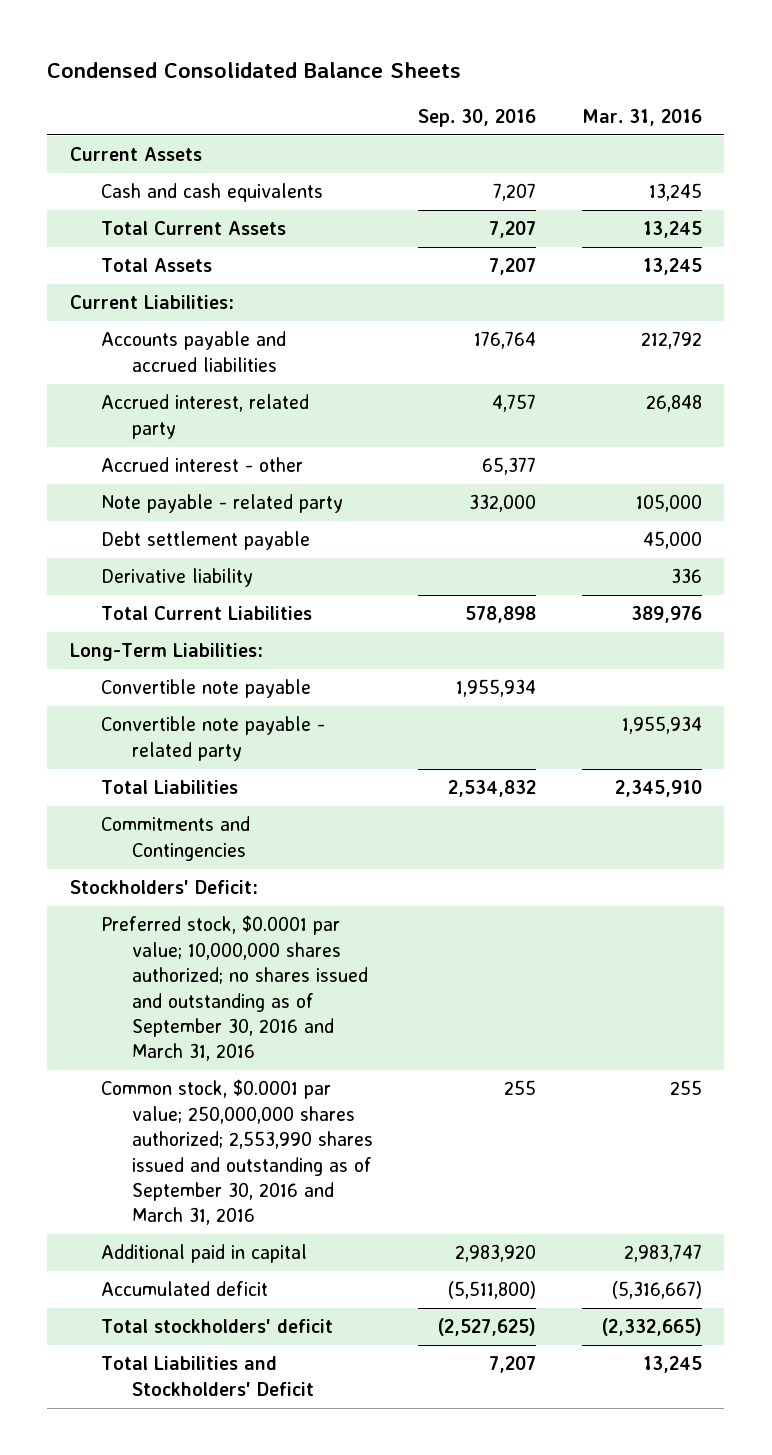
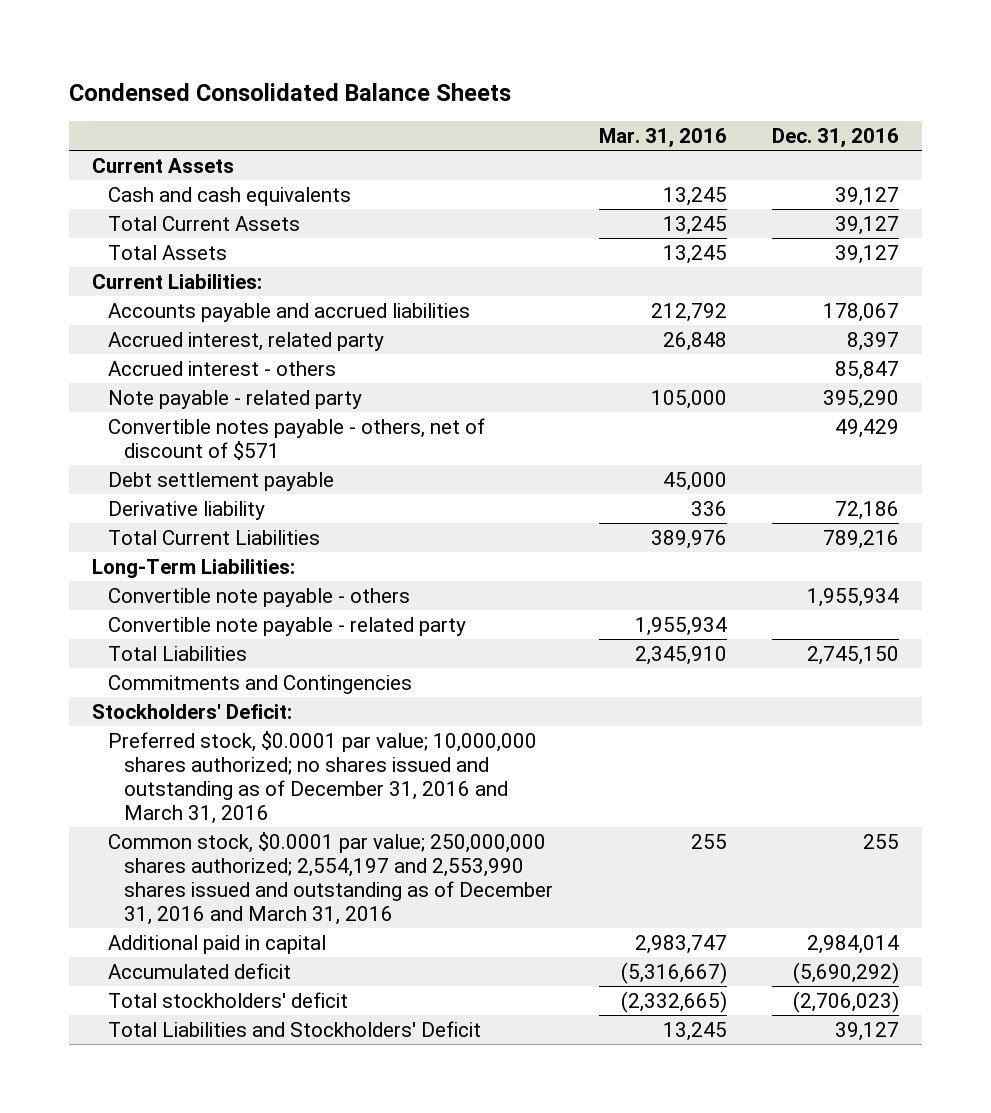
[418,108,537,127] Sep. 30, 2016 -> none
none -> [772,127,900,148] Dec. 31, 2016
[100,457,303,473] Accrued interest - other -> [107,360,336,376] Accrued interest - others
none -> [107,417,485,460] Convertible notes payable - others, net of discount of $571
[100,679,311,699] Convertible note payable -> [107,587,410,607] Convertible note payable - others
[100,915,368,1062] Preferred stock, $0.0001 par value; 10,000,000 shares authorized; no shares issued and outstanding as of September 30, 2016 and March 31, 2016 -> [107,730,537,824] Preferred stock, $0.0001 par value; 10,000,000 shares authorized; no shares issued and outstanding as of December 31, 2016 and March 31, 2016
[100,1079,373,1226] Common stock, $0.0001 par value; 250,000,000 shares authorized; 2,553,990 shares issued and outstanding as of September 30, 2016 and March 31, 2016 -> [107,831,554,925] Common stock, $0.0001 par value; 250,000,000 shares authorized; 2,554,197 and 2,553,990 shares issued and outstanding as of December 31, 2016 and March 31, 2016

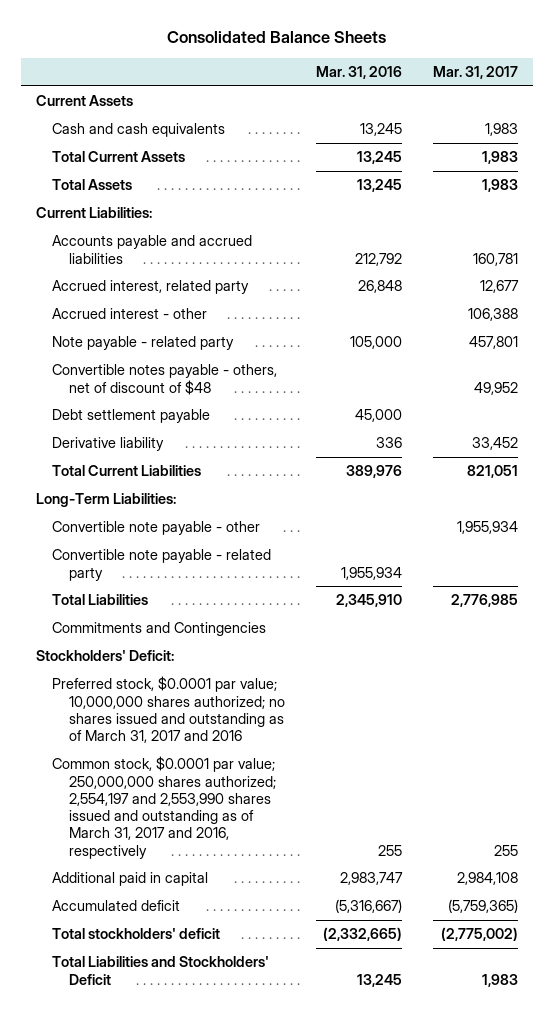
[68,82,511,101] Condensed Consolidated Balance Sheets -> [166,31,386,44] Consolidated Balance Sheets
[772,127,900,148] Dec. 31, 2016 -> none
none -> [432,66,518,80] Mar. 31, 2017
[107,360,336,376] Accrued interest - others -> [52,308,208,320] Accrued interest - other
[107,417,485,460] Convertible notes payable - others, net of discount of $571 -> [52,364,278,395] Convertible notes payable - others, net of discount of $48
[107,587,410,607] Convertible note payable - others -> [52,521,261,536] Convertible note payable - other
[107,730,537,824] Preferred stock, $0.0001 par value; 10,000,000 shares authorized; no shares issued and outstanding as of December 31, 2016 and March 31, 2016 -> [52,676,285,744] Preferred stock, $0.0001 par value; 10,000,000 shares authorized; no shares issued and outstanding as of March 31, 2017 and 2016
[107,831,554,925] Common stock, $0.0001 par value; 250,000,000 shares authorized; 2,554,197 and 2,553,990 shares issued and outstanding as of December 31, 2016 and March 31, 2016 -> [52,756,276,859] Common stock, $0.0001 par value; 250,000,000 shares authorized; 2,554,197 and 2,553,990 shares issued and outstanding as of March 31, 2017 and 2016, respectively

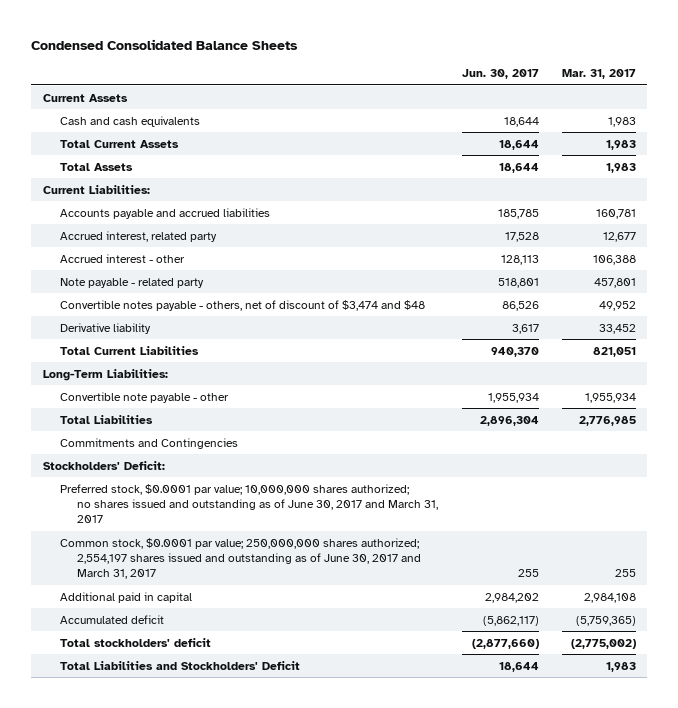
[166,31,386,44] Consolidated Balance Sheets -> [30,38,298,50] Condensed Consolidated Balance Sheets
[315,66,402,80] Mar. 31, 2016 -> none
none -> [461,69,539,80] Jun. 30, 2017
[52,409,211,424] Debt settlement payable -> none
[52,364,278,395] Convertible notes payable - others, net of discount of $48 -> [60,299,426,311] Convertible notes payable - others, net of discount of $3,474 and $48
[52,549,272,581] Convertible note payable - related party -> none
[52,676,285,744] Preferred stock, $0.0001 par value; 10,000,000 shares authorized; no shares issued and outstanding as of March 31, 2017 and 2016 -> [60,483,439,524] Preferred stock, $0.0001 par value; 10,000,000 shares authorized; no shares issued and outstanding as of June 30, 2017 and March 31, 2017
[52,756,276,859] Common stock, $0.0001 par value; 250,000,000 shares authorized; 2,554,197 and 2,553,990 shares issued and outstanding as of March 31, 2017 and 2016, respectively -> [60,537,422,580] Common stock, $0.0001 par value; 250,000,000 shares authorized; 2,554,197 shares issued and outstanding as of June 30, 2017 and March 31, 2017

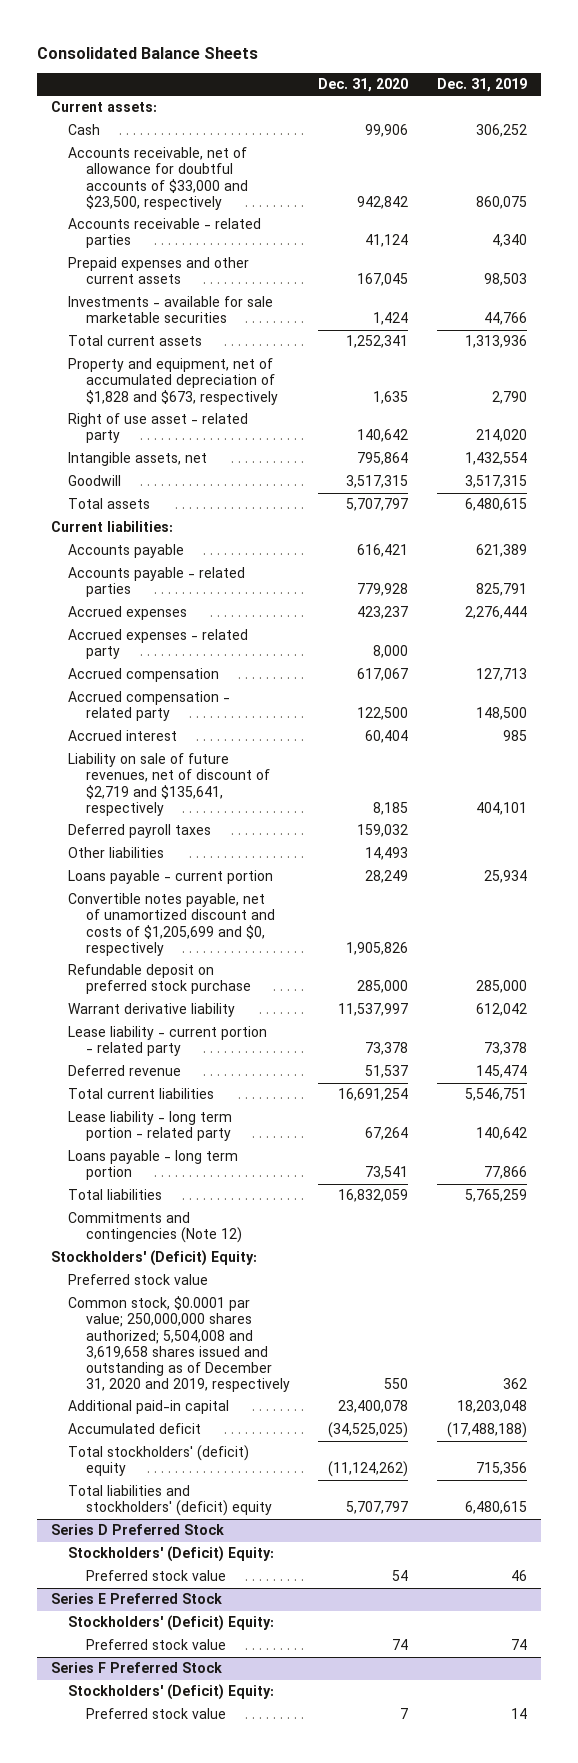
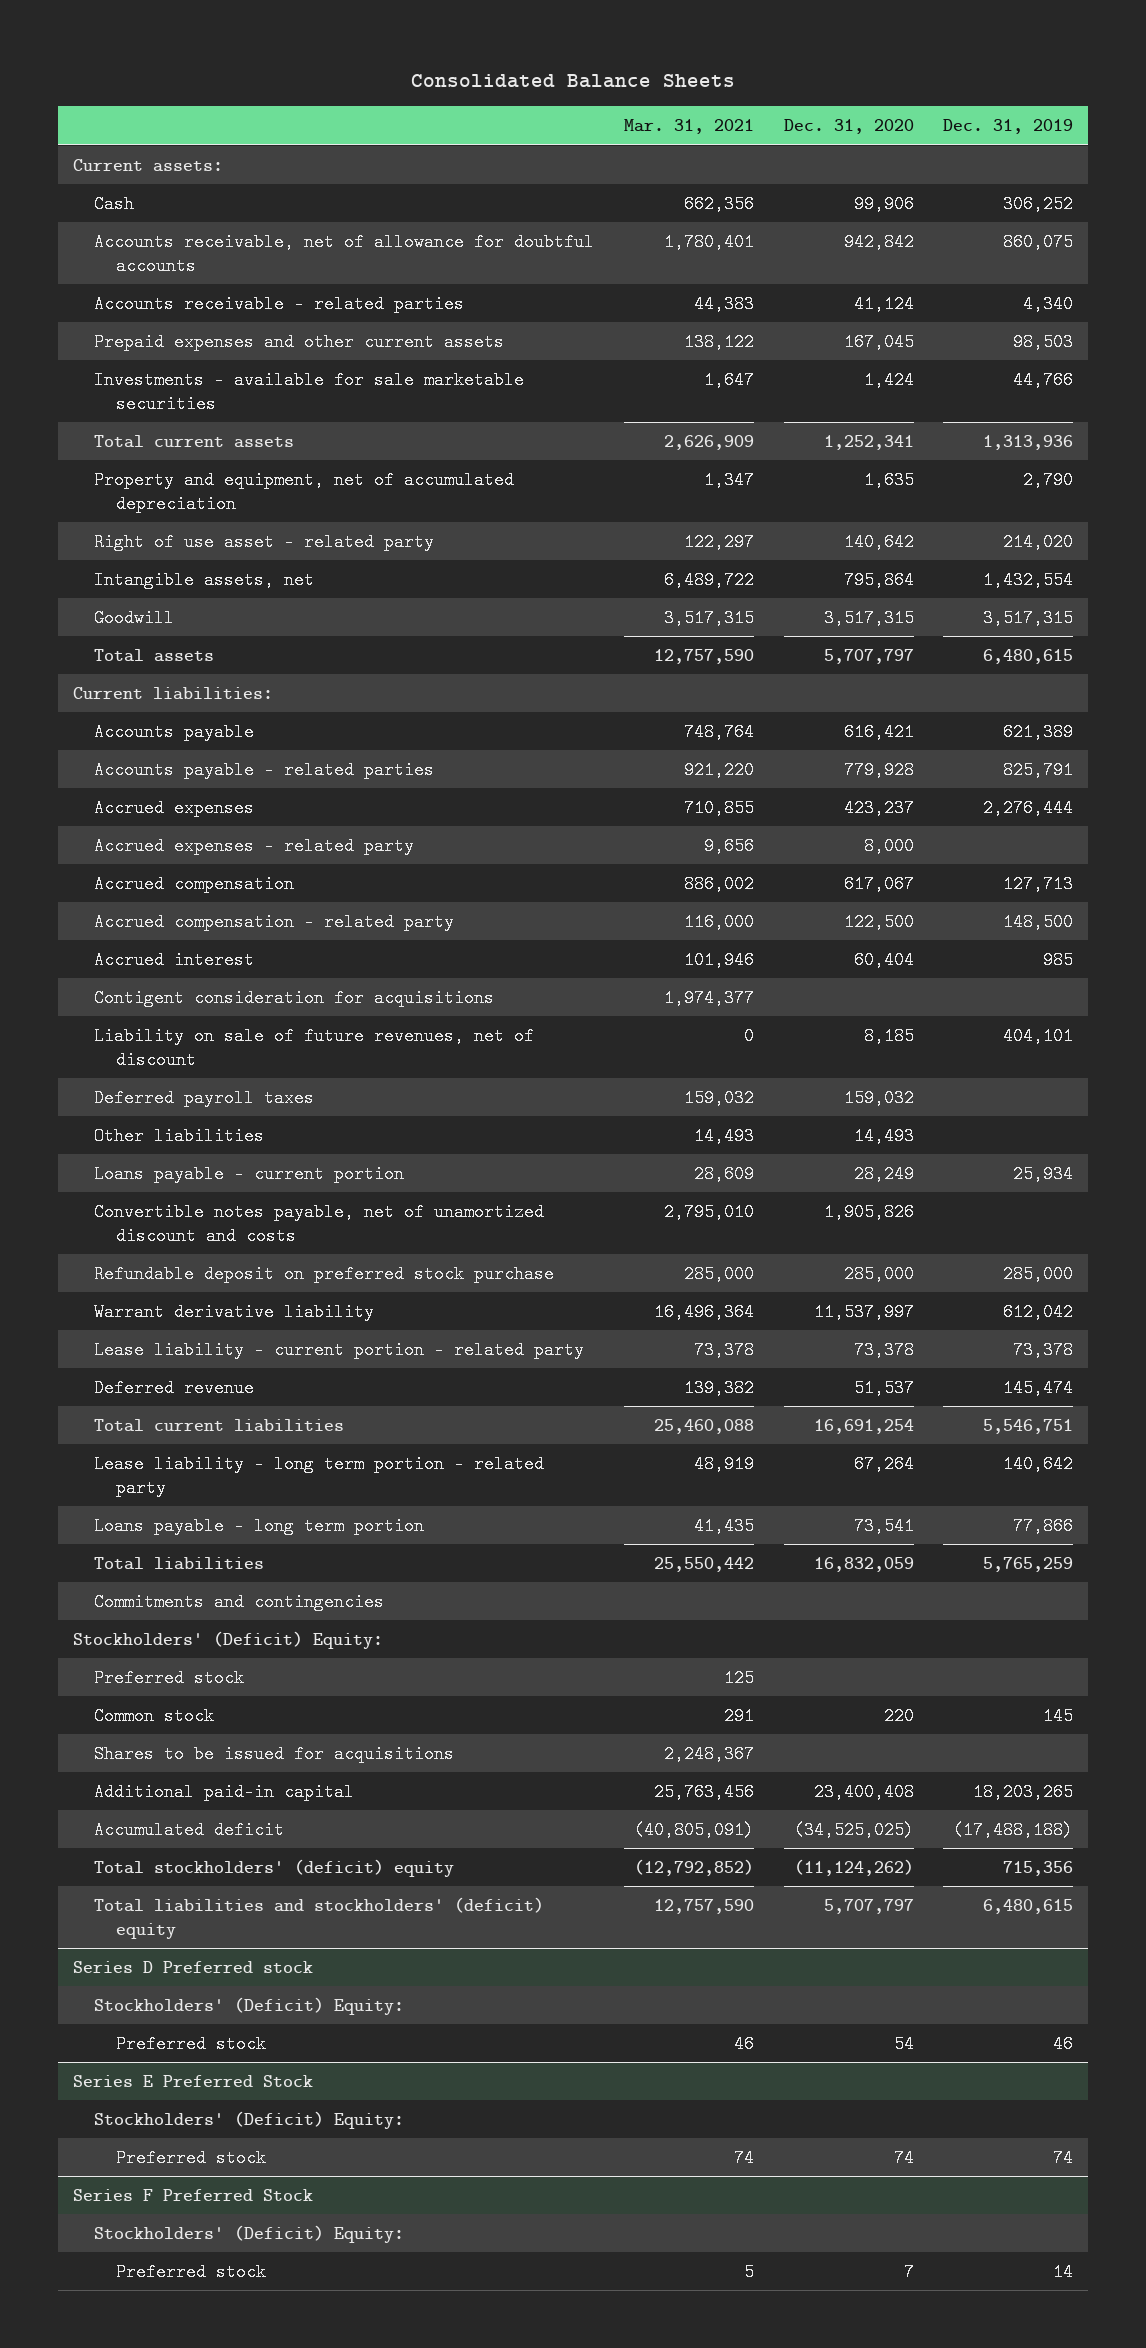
none -> [623,119,754,135] Mar. 31, 2021
[68,147,248,210] Accounts receivable, net of allowance for doubtful accounts of $33,000 and $23,500, respectively -> [94,232,595,276] Accounts receivable, net of allowance for doubtful accounts
[68,358,278,405] Property and equipment, net of accumulated depreciation of $1,828 and $673, respectively -> [94,470,515,514] Property and equipment, net of accumulated depreciation
none -> [94,988,495,1007] Contigent consideration for acquisitions
[68,753,270,816] Liability on sale of future revenues, net of discount of $2,719 and $135,641, respectively -> [94,1026,535,1070] Liability on sale of future revenues, net of discount
[68,893,275,956] Convertible notes payable, net of unamortized discount and costs of $1,205,699 and $0, respectively -> [94,1202,545,1246] Convertible notes payable, net of unamortized discount and costs
[68,1212,242,1244] Commitments and contingencies (Note 12) -> [94,1592,385,1611] Commitments and contingencies
[68,1296,290,1392] Common stock, $0.0001 par value; 250,000,000 shares authorized; 5,504,008 and 3,619,658 shares issued and outstanding as of December 31, 2020 and 2019, respectively -> none
[68,1274,209,1286] Preferred stock value -> [94,1668,245,1687] Preferred stock
none -> [94,1706,215,1725] Common stock
none -> [94,1744,455,1763] Shares to be issued for acquisitions
[338,1400,409,1414] 23,400,078 -> [813,1782,914,1801] 23,400,408
[456,1400,527,1414] 18,203,048 -> [973,1782,1074,1801] 18,203,265
[51,1524,225,1536] Series D Preferred Stock -> [72,1960,313,1973] Series D Preferred stock
[85,1570,226,1582] Preferred stock value -> [115,2034,266,2053] Preferred stock
[85,1639,226,1651] Preferred stock value -> [115,2148,266,2167] Preferred stock
[85,1708,226,1720] Preferred stock value -> [115,2262,266,2281] Preferred stock

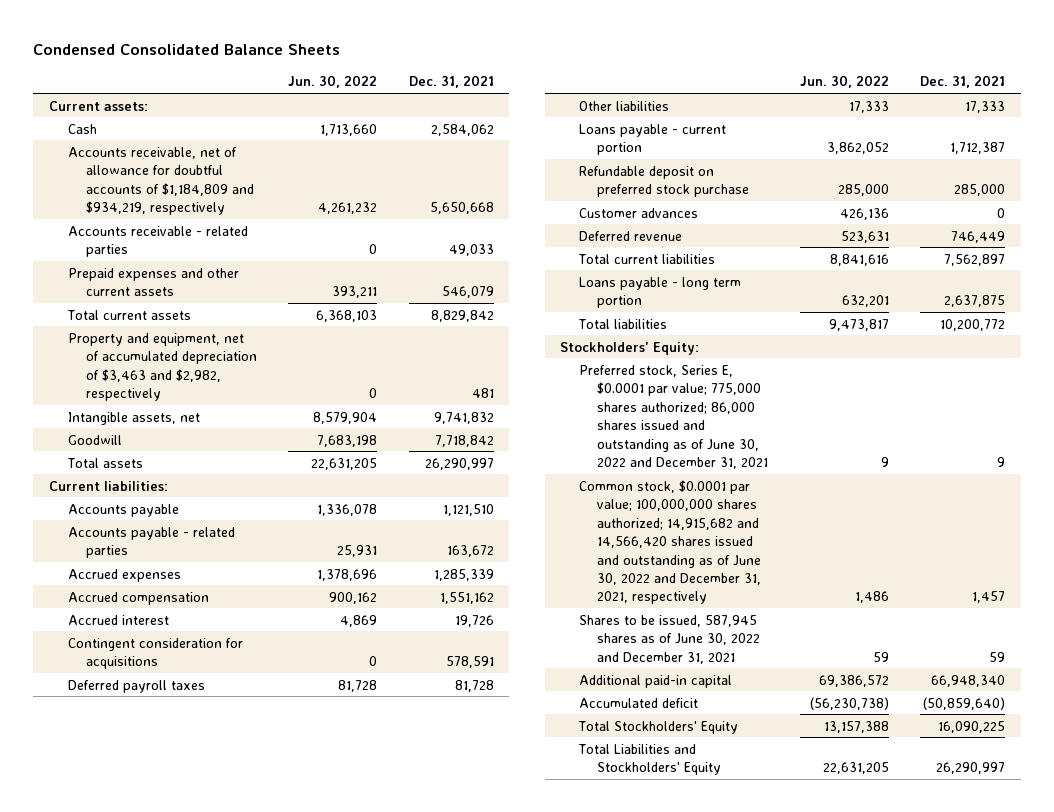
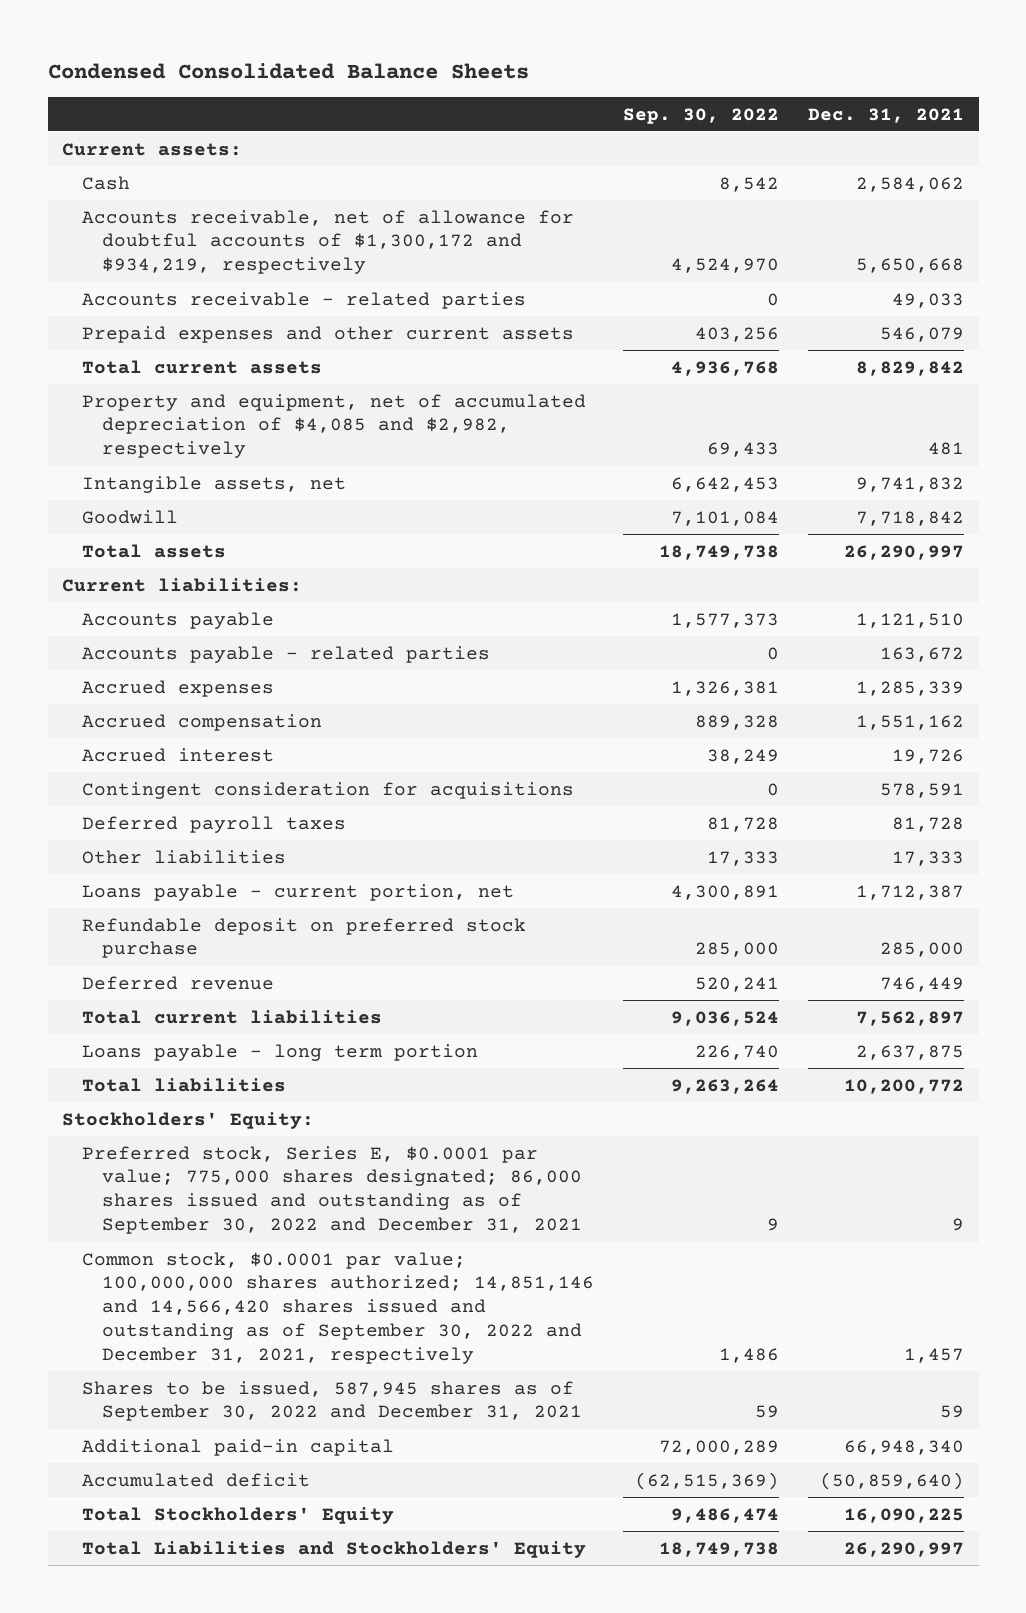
[288,75,378,89] Jun. 30, 2022 -> none
none -> [622,107,779,124] Sep. 30, 2022
[67,146,255,216] Accounts receivable, net of allowance for doubtful accounts of $1,184,809 and $934,219, respectively -> [81,209,574,275] Accounts receivable, net of allowance for doubtful accounts of $1,300,172 and $934,219, respectively
[67,332,258,402] Property and equipment, net of accumulated depreciation of $3,463 and $2,982, respectively -> [81,393,586,459] Property and equipment, net of accumulated depreciation of $4,085 and $2,982, respectively
[578,123,726,156] Loans payable - current portion -> [81,883,514,901] Loans payable - current portion, net
[578,207,698,218] Customer advances -> none
[578,364,769,469] Preferred stock, Series E, $0.0001 par value; 775,000 shares authorized; 86,000 shares issued and outstanding as of June 30, 2022 and December 31, 2021 -> [81,1145,582,1235] Preferred stock, Series E, $0.0001 par value; 775,000 shares designated; 86,000 shares issued and outstanding as of September 30, 2022 and December 31, 2021
[578,479,762,605] Common stock, $0.0001 par value; 100,000,000 shares authorized; 14,915,682 and 14,566,420 shares issued and outstanding as of June 30, 2022 and December 31, 2021, respectively -> [81,1251,594,1365] Common stock, $0.0001 par value; 100,000,000 shares authorized; 14,851,146 and 14,566,420 shares issued and outstanding as of September 30, 2022 and December 31, 2021, respectively
[578,614,761,664] Shares to be issued, 587,945 shares as of June 30, 2022 and December 31, 2021 -> [81,1380,582,1422] Shares to be issued, 587,945 shares as of September 30, 2022 and December 31, 2021

